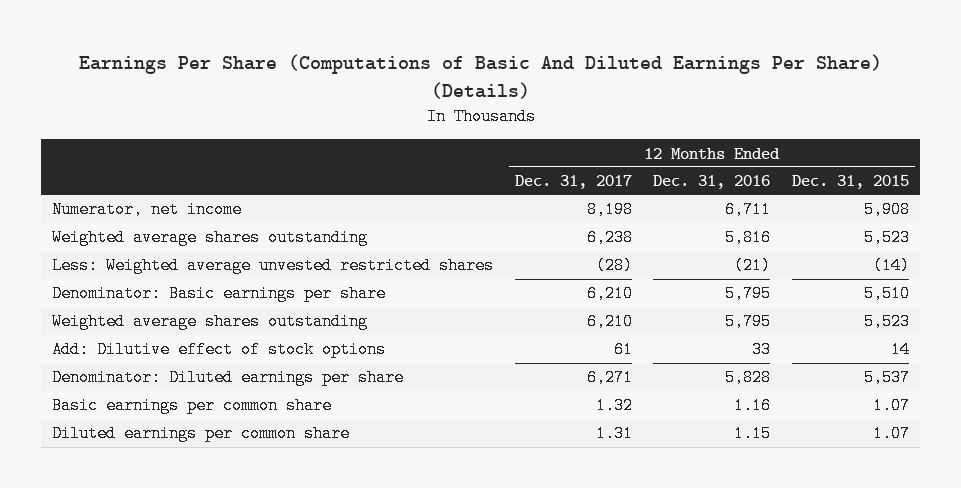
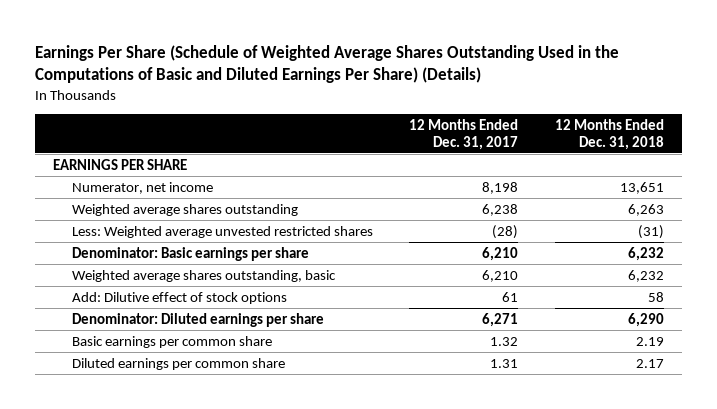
[78,53,882,99] Earnings Per Share (Computations of Basic And Diluted Earnings Per Share) (Details) -> [35,44,620,84] Earnings Per Share (Schedule of Weighted Average Shares Outstanding Used in the Computations of Basic and Diluted Earnings Per Share) (Details)
[653,175,771,190] Dec. 31, 2016 -> none
[792,175,910,190] Dec. 31, 2015 -> none
none -> [555,118,665,150] 12 Months Ended Dec. 31, 2018
none -> [53,158,188,170] EARNINGS PER SHARE
[51,313,368,331] Weighted average shares outstanding -> [71,269,336,282] Weighted average shares outstanding, basic

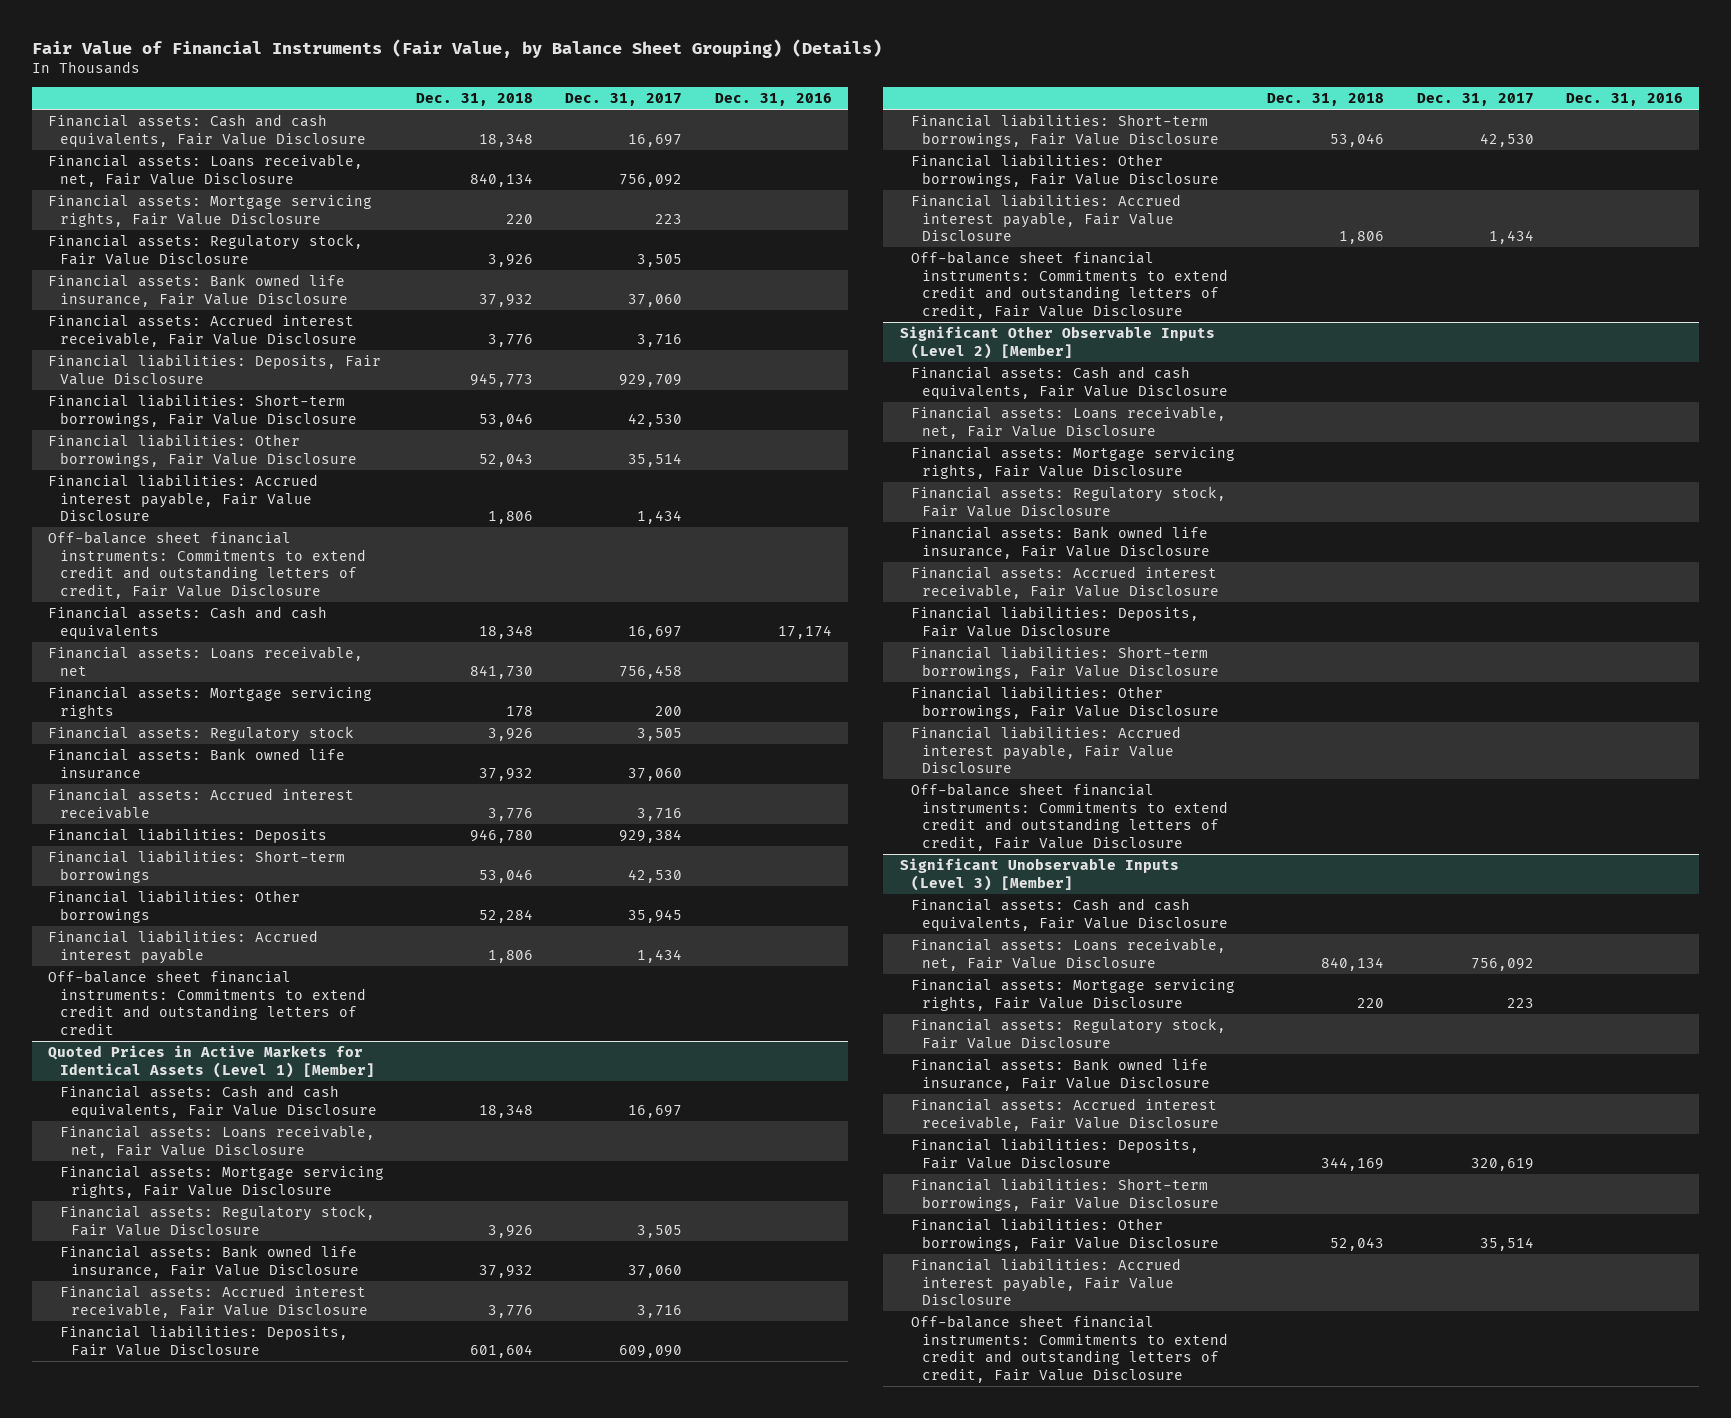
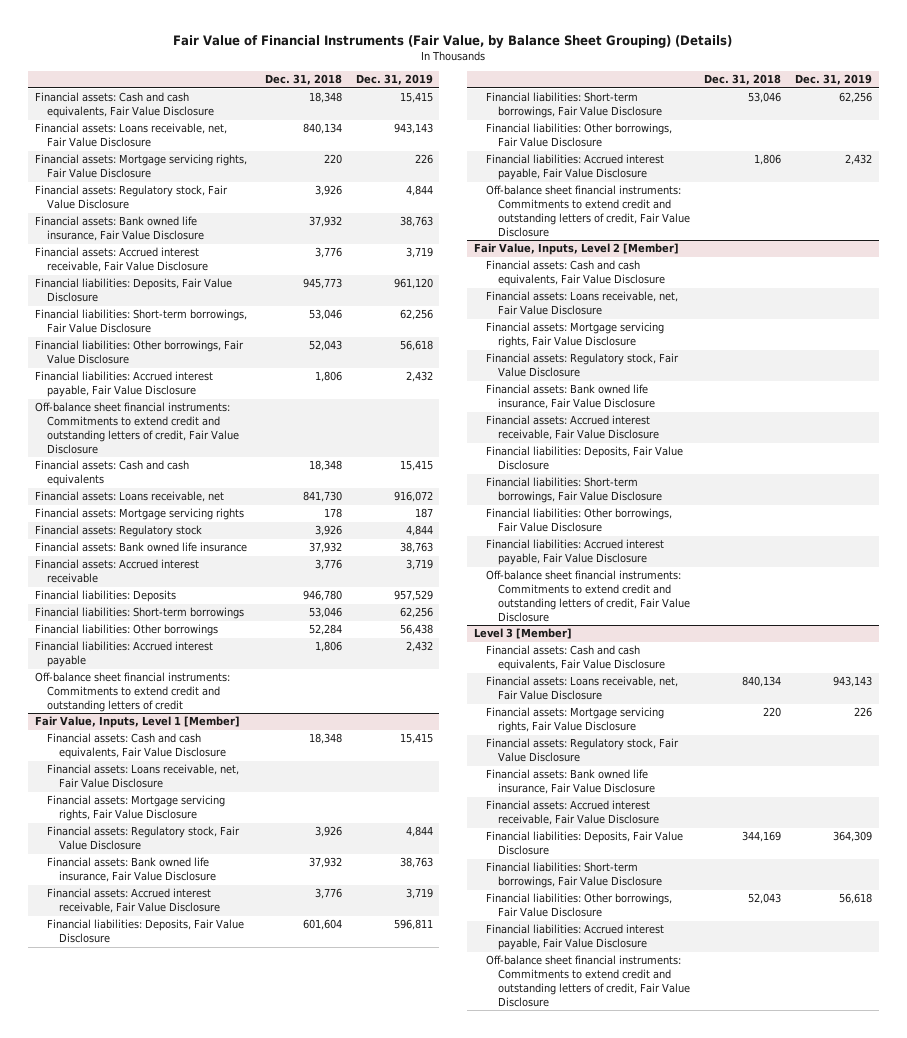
[565,93,683,107] Dec. 31, 2017 -> none
[714,93,832,107] Dec. 31, 2016 -> none
none -> [355,74,433,86] Dec. 31, 2019
[48,1044,375,1078] Quoted Prices in Active Markets for Identical Assets (Level 1) [Member] -> [34,716,240,729] Fair Value, Inputs, Level 1 [Member]
[899,325,1215,359] Significant Other Observable Inputs (Level 2) [Member] -> [474,243,680,256] Fair Value, Inputs, Level 2 [Member]
[899,857,1179,891] Significant Unobservable Inputs (Level 3) [Member] -> [474,628,573,640] Level 3 [Member]

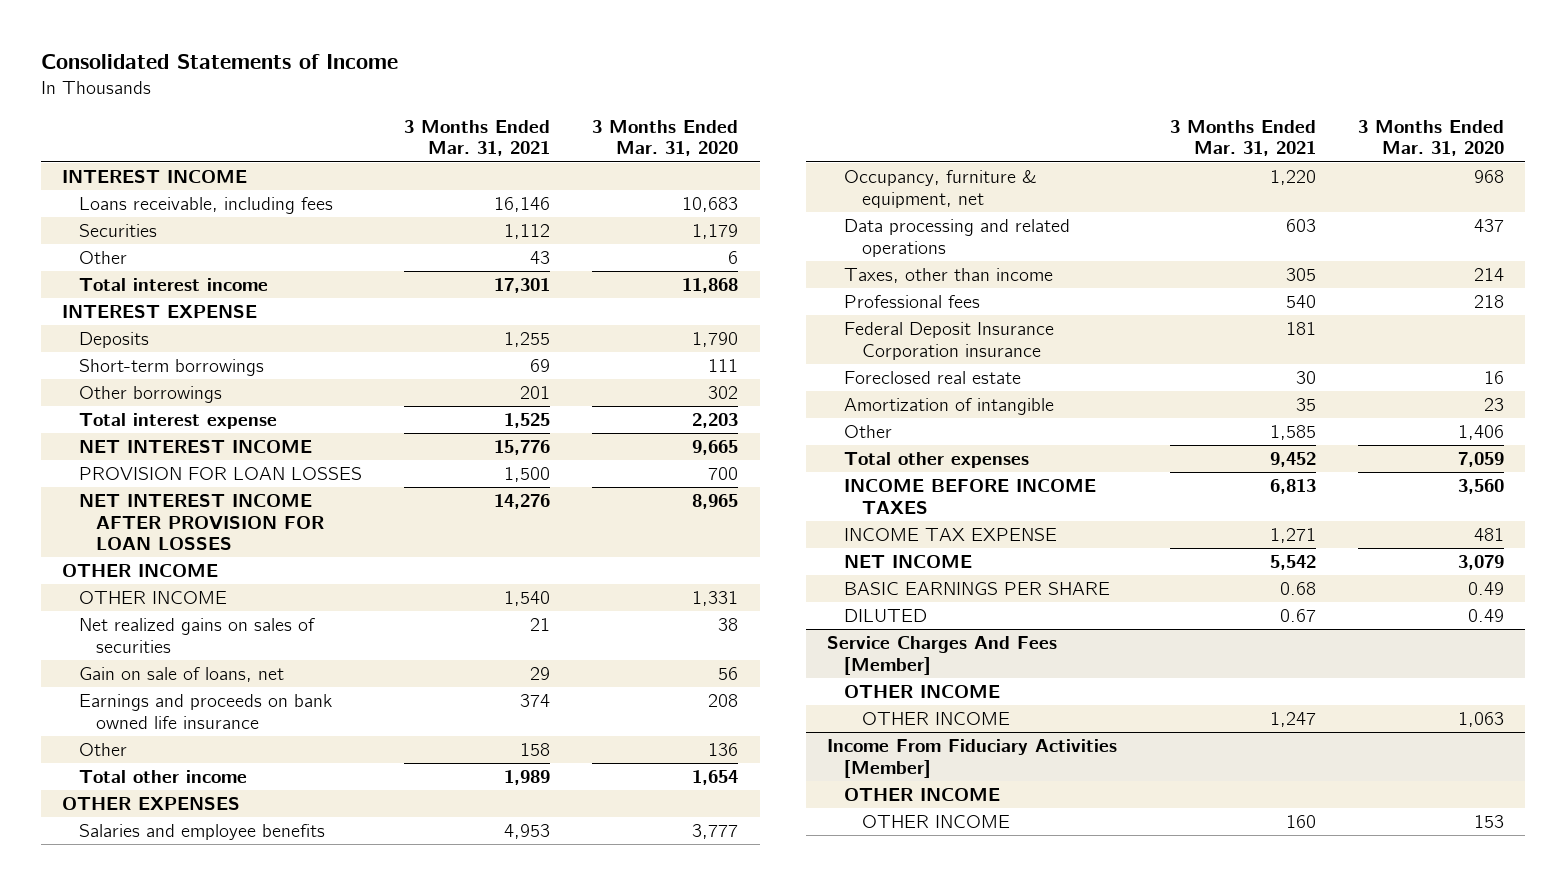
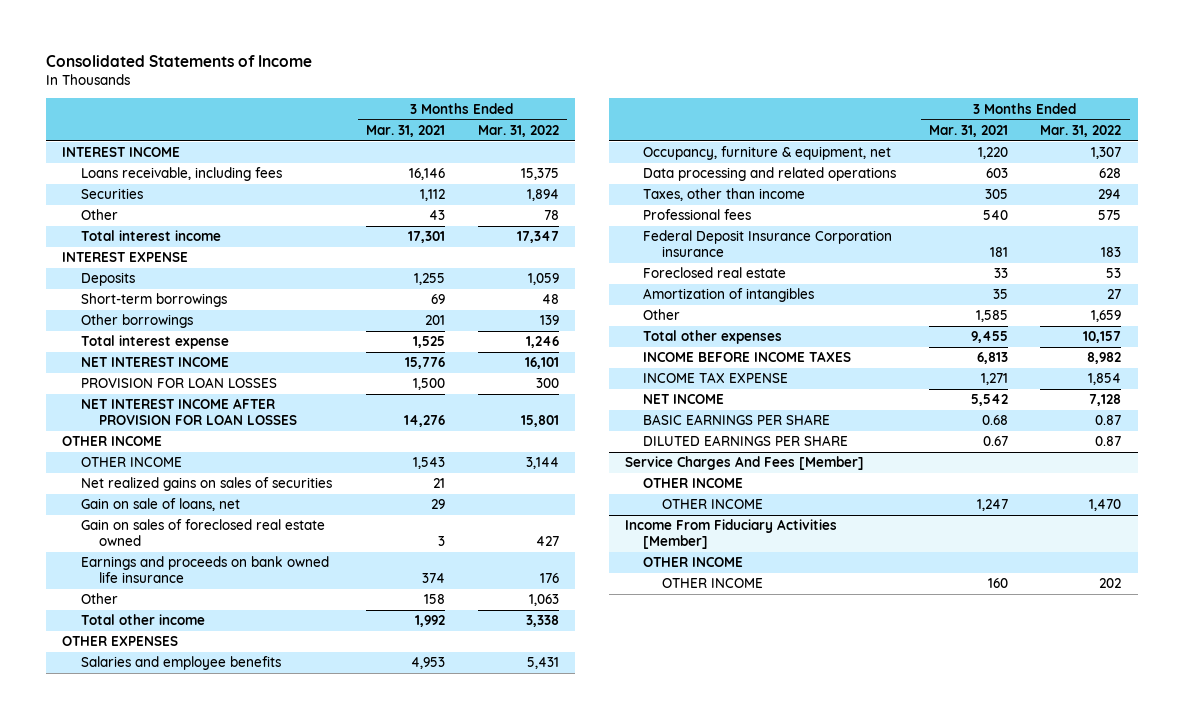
[592,119,739,157] 3 Months Ended Mar. 31, 2020 -> none
none -> [477,125,559,138] Mar. 31, 2022
[504,591,551,607] 1,540 -> [413,457,446,470] 1,543
none -> [80,519,325,547] Gain on sales of foreclosed real estate owned
[504,770,551,786] 1,989 -> [415,615,446,628] 1,992
[1295,371,1316,385] 30 -> [993,268,1008,279] 33
[844,398,1055,416] Amortization of intangible -> [643,288,815,303] Amortization of intangibles
[1269,452,1316,468] 9,452 -> [970,331,1008,344] 9,455
[844,609,928,623] DILUTED -> [643,435,849,447] DILUTED EARNINGS PER SHARE

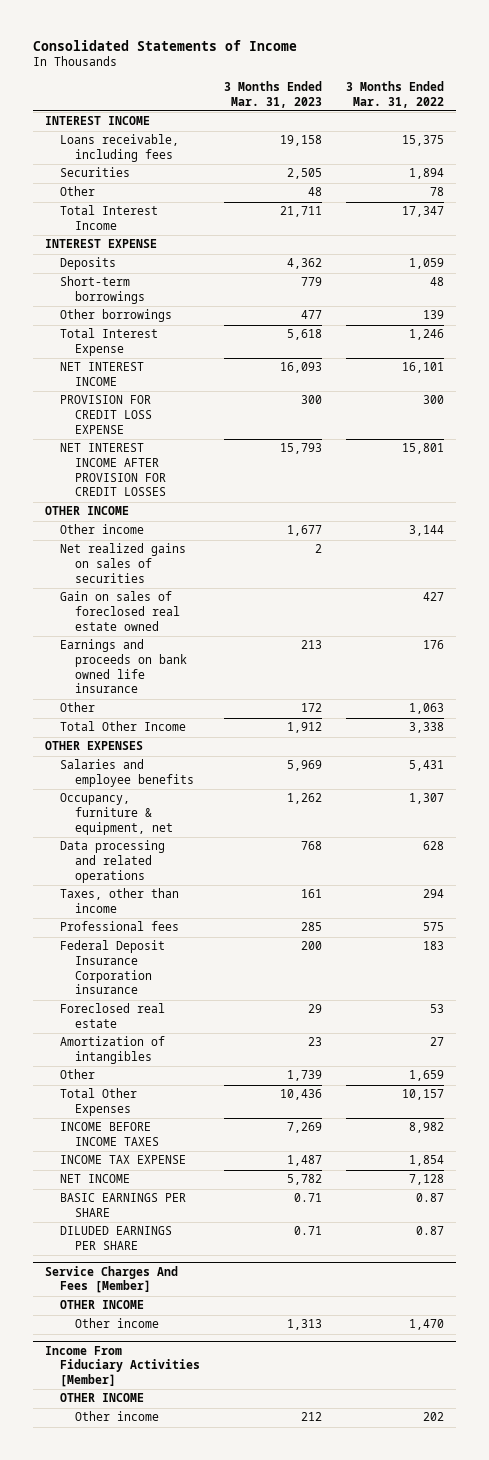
[366,125,446,138] Mar. 31, 2021 -> none
none -> [224,80,323,108] 3 Months Ended Mar. 31, 2023
[80,230,221,242] Total interest income -> [60,205,159,231] Total Interest Income
[80,335,229,350] Total interest expense -> [60,328,159,357] Total Interest Expense
[80,377,277,389] PROVISION FOR LOAN LOSSES -> [60,395,152,434] PROVISION FOR CREDIT LOSS EXPENSE
[80,398,298,426] NET INTEREST INCOME AFTER PROVISION FOR LOAN LOSSES -> [60,443,166,497] NET INTEREST INCOME AFTER PROVISION FOR CREDIT LOSSES
[80,457,182,468] OTHER INCOME -> [60,524,145,535] Other income
[80,498,240,512] Gain on sale of loans, net -> none
[80,614,205,626] Total other income -> [60,721,187,732] Total Other Income
[643,330,783,345] Total other expenses -> [60,1088,138,1117] Total Other Expenses
[643,435,849,447] DILUTED EARNINGS PER SHARE -> [60,1226,173,1251] DILUDED EARNINGS PER SHARE
[661,499,763,510] OTHER INCOME -> [74,1318,159,1329] Other income
[661,578,763,589] OTHER INCOME -> [74,1411,159,1422] Other income

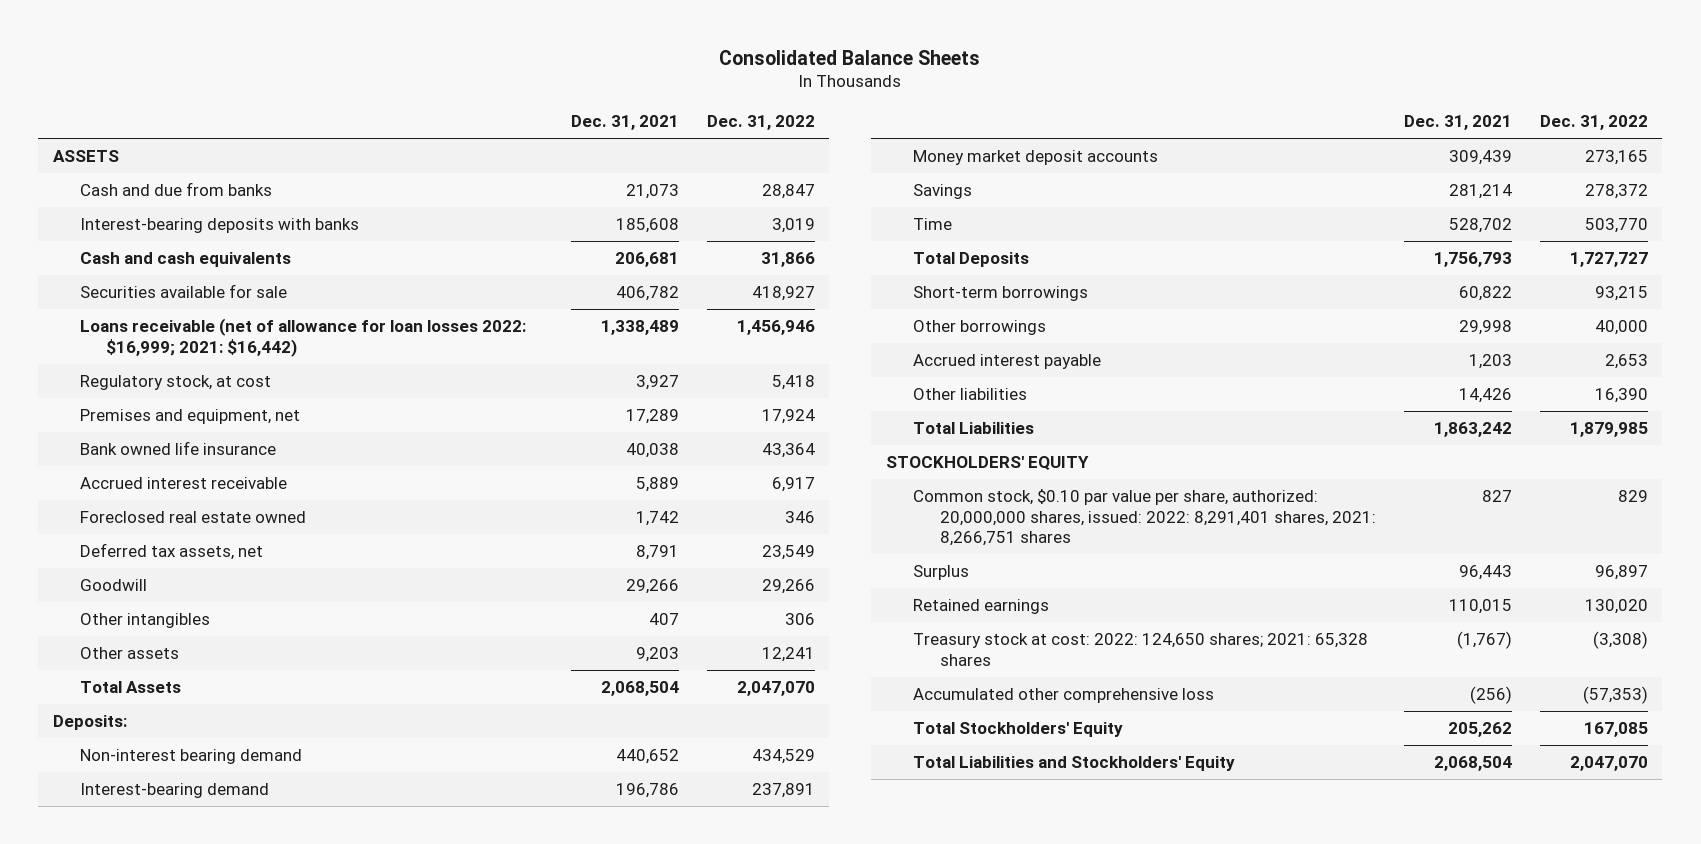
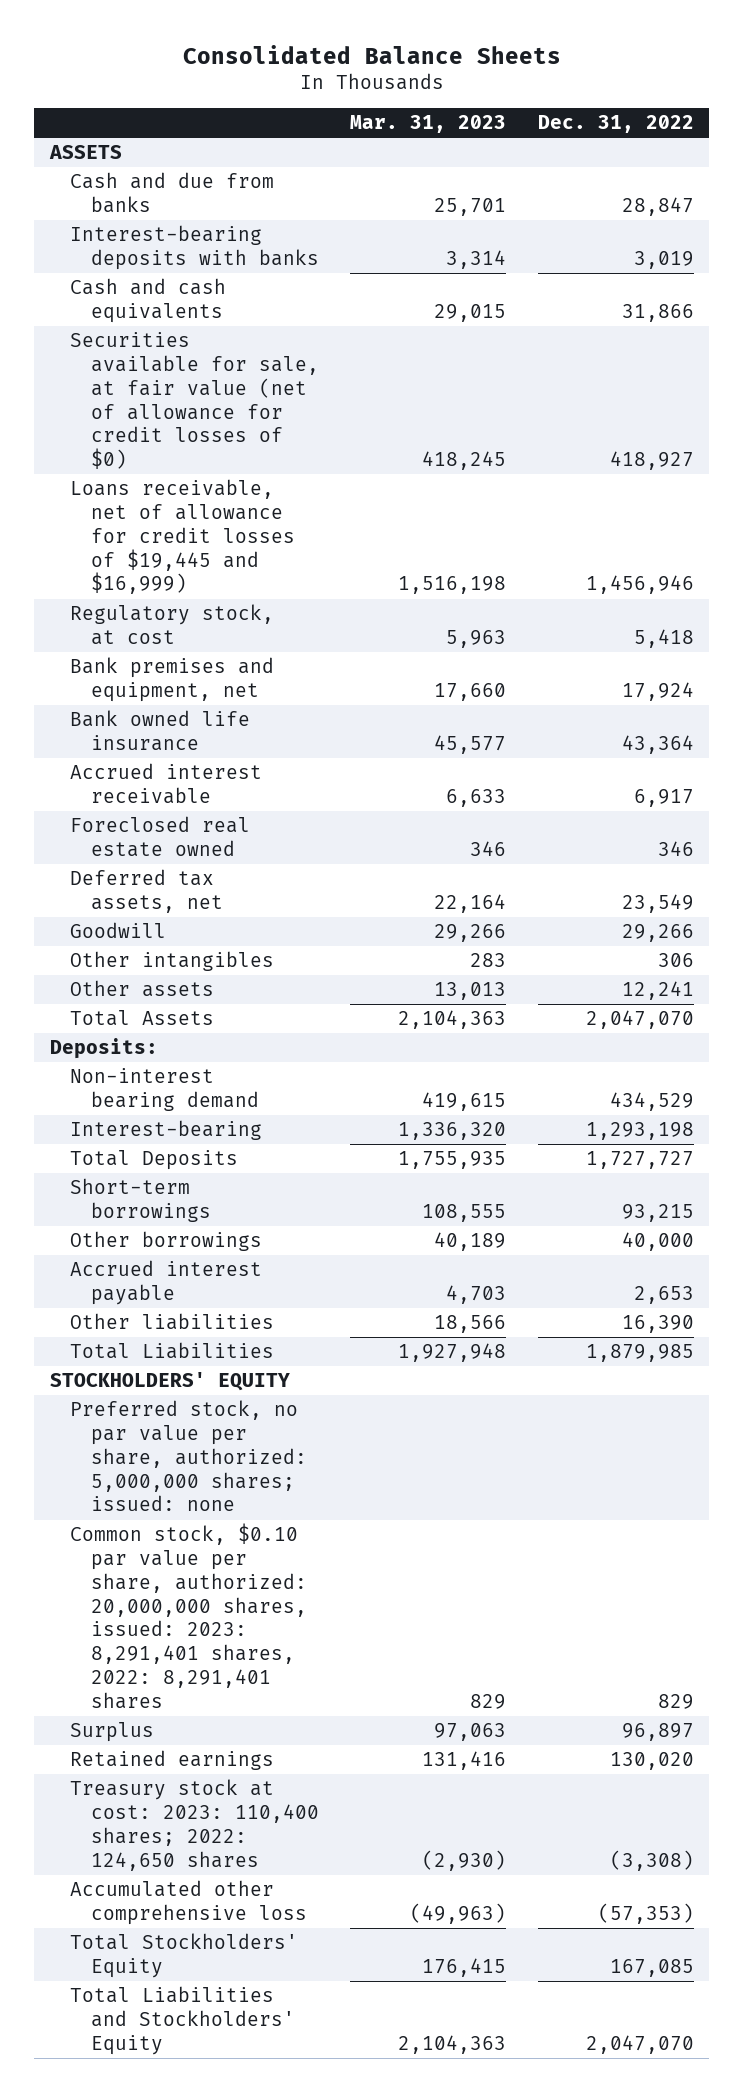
[570,115,679,131] Dec. 31, 2021 -> none
none -> [350,115,507,134] Mar. 31, 2023
[79,283,287,298] Securities available for sale -> [70,332,319,470] Securities available for sale, at fair value (net of allowance for credit losses of $0)
[79,317,526,357] Loans receivable (net of allowance for loan losses 2022: $16,999; 2021: $16,442) -> [70,479,295,595] Loans receivable, net of allowance for credit losses of $19,445 and $16,999)
[79,408,300,424] Premises and equipment, net -> [70,657,275,703] Bank premises and equipment, net
[912,149,1158,165] Money market deposit accounts -> none
[912,183,972,199] Savings -> none
[912,217,952,230] Time -> none
[79,782,269,798] Interest-bearing demand -> [70,1120,263,1141] Interest-bearing
[752,782,816,798] 237,891 -> [585,1122,694,1141] 1,293,198
none -> [70,1400,307,1512] Preferred stock, no par value per share, authorized: 5,000,000 shares; issued: none
[912,488,1376,547] Common stock, $0.10 par value per share, authorized: 20,000,000 shares, issued: 2022: 8,291,401 shares, 2021: 8,266,751 shares -> [70,1523,307,1709] Common stock, $0.10 par value per share, authorized: 20,000,000 shares, issued: 2023: 8,291,401 shares, 2022: 8,291,401 shares
[912,632,1368,666] Treasury stock at cost: 2022: 124,650 shares; 2021: 65,328 shares -> [70,1779,319,1871] Treasury stock at cost: 2023: 110,400 shares; 2022: 124,650 shares

